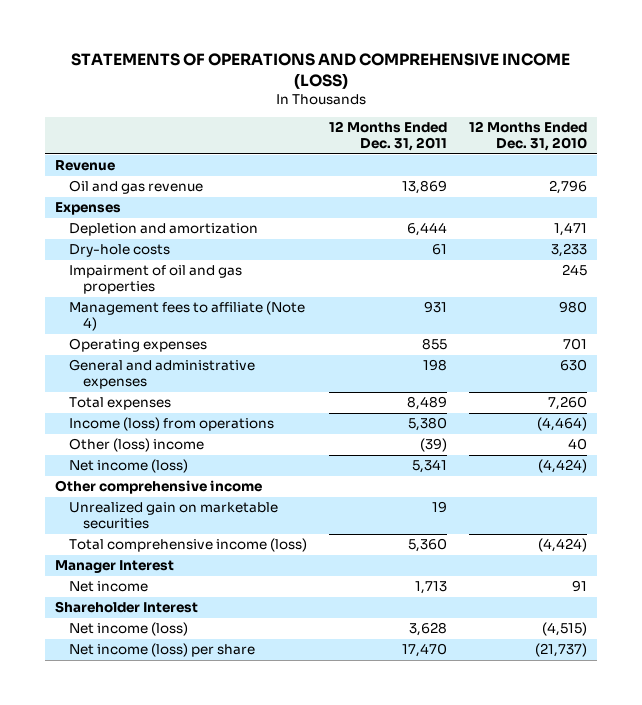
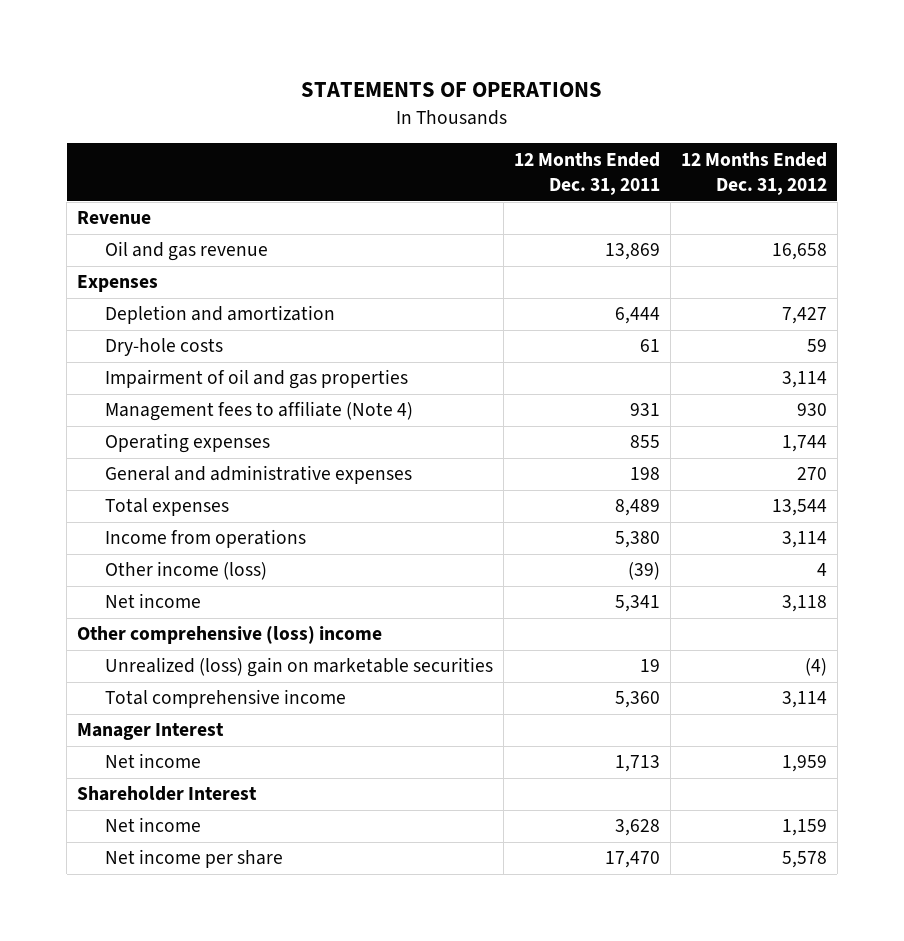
[70,53,570,89] STATEMENTS OF OPERATIONS AND COMPREHENSIVE INCOME (LOSS) -> [300,82,602,98] STATEMENTS OF OPERATIONS
[468,121,587,151] 12 Months Ended Dec. 31, 2010 -> none
none -> [680,151,827,196] 12 Months Ended Dec. 31, 2012
[69,417,275,432] Income (loss) from operations -> [104,529,306,549] Income from operations
[69,438,205,453] Other (loss) income -> [104,561,267,581] Other income (loss)
[69,459,189,474] Net income (loss) -> [104,593,201,609] Net income
[55,480,263,495] Other comprehensive income -> [77,626,383,645] Other comprehensive (loss) income
[69,502,279,529] Unrealized gain on marketable securities -> [104,657,493,678] Unrealized (loss) gain on marketable securities
[69,538,308,553] Total comprehensive income (loss) -> [104,689,346,709] Total comprehensive income
[69,622,189,637] Net income (loss) -> [104,817,201,833] Net income
[69,643,256,658] Net income (loss) per share -> [104,849,283,869] Net income per share

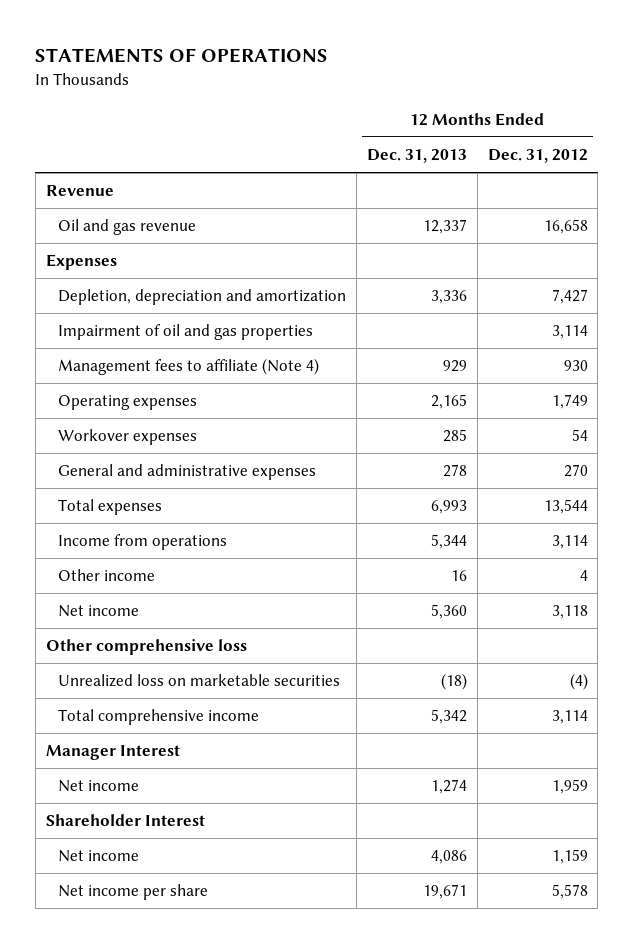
[513,151,660,196] 12 Months Ended Dec. 31, 2011 -> none
none -> [366,149,467,164] Dec. 31, 2013
[104,338,223,357] Dry-hole costs -> none
[104,305,335,325] Depletion and amortization -> [57,289,346,306] Depletion, depreciation and amortization
[781,435,827,453] 1,744 -> [551,394,588,410] 1,749
none -> [57,429,197,446] Workover expenses
[104,561,267,581] Other income (loss) -> [57,569,155,582] Other income
[77,626,383,645] Other comprehensive (loss) income -> [45,639,247,656] Other comprehensive loss
[104,657,493,678] Unrealized (loss) gain on marketable securities -> [57,674,340,688] Unrealized loss on marketable securities

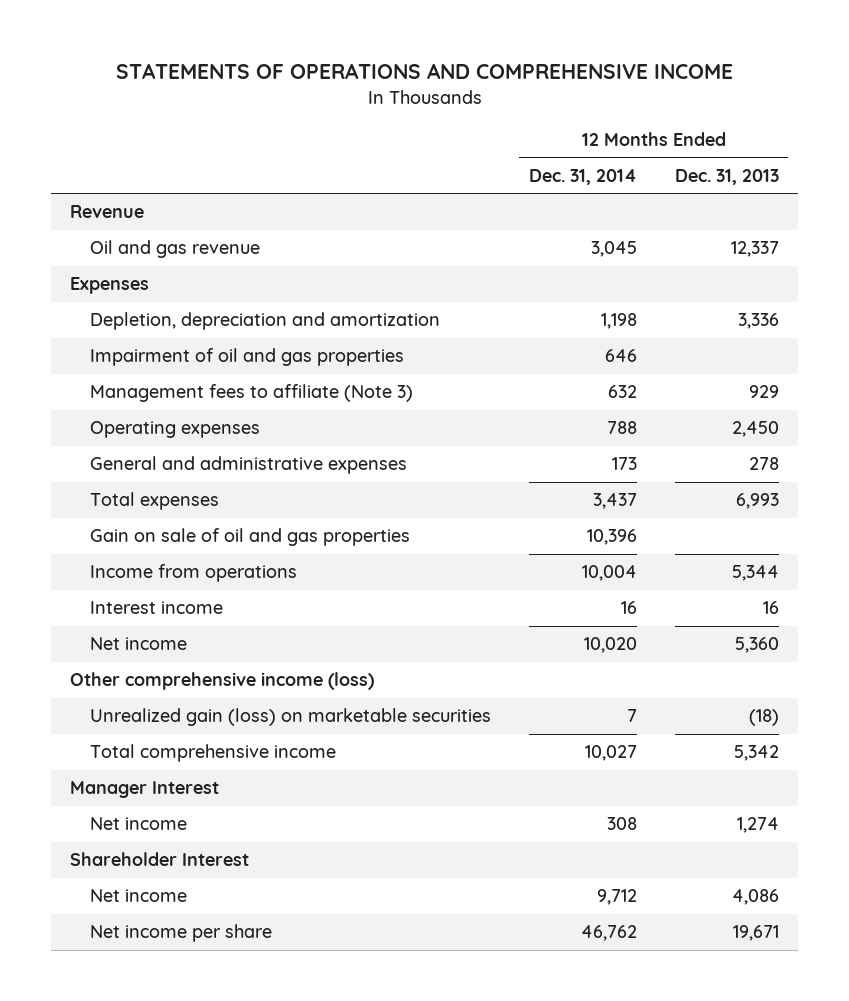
[35,47,329,63] STATEMENTS OF OPERATIONS -> [115,63,733,80] STATEMENTS OF OPERATIONS AND COMPREHENSIVE INCOME
[487,149,588,164] Dec. 31, 2012 -> none
none -> [528,168,637,185] Dec. 31, 2014
[57,429,197,446] Workover expenses -> none
[57,358,319,376] Management fees to affiliate (Note 4) -> [89,384,413,403] Management fees to affiliate (Note 3)
[430,394,467,410] 2,165 -> [731,421,779,438] 2,450
none -> [89,528,410,547] Gain on sale of oil and gas properties
[57,569,155,582] Other income -> none
none -> [89,601,223,615] Interest income
[45,639,247,656] Other comprehensive loss -> [70,672,375,691] Other comprehensive income (loss)
[57,674,340,688] Unrealized loss on marketable securities -> [89,708,491,727] Unrealized gain (loss) on marketable securities

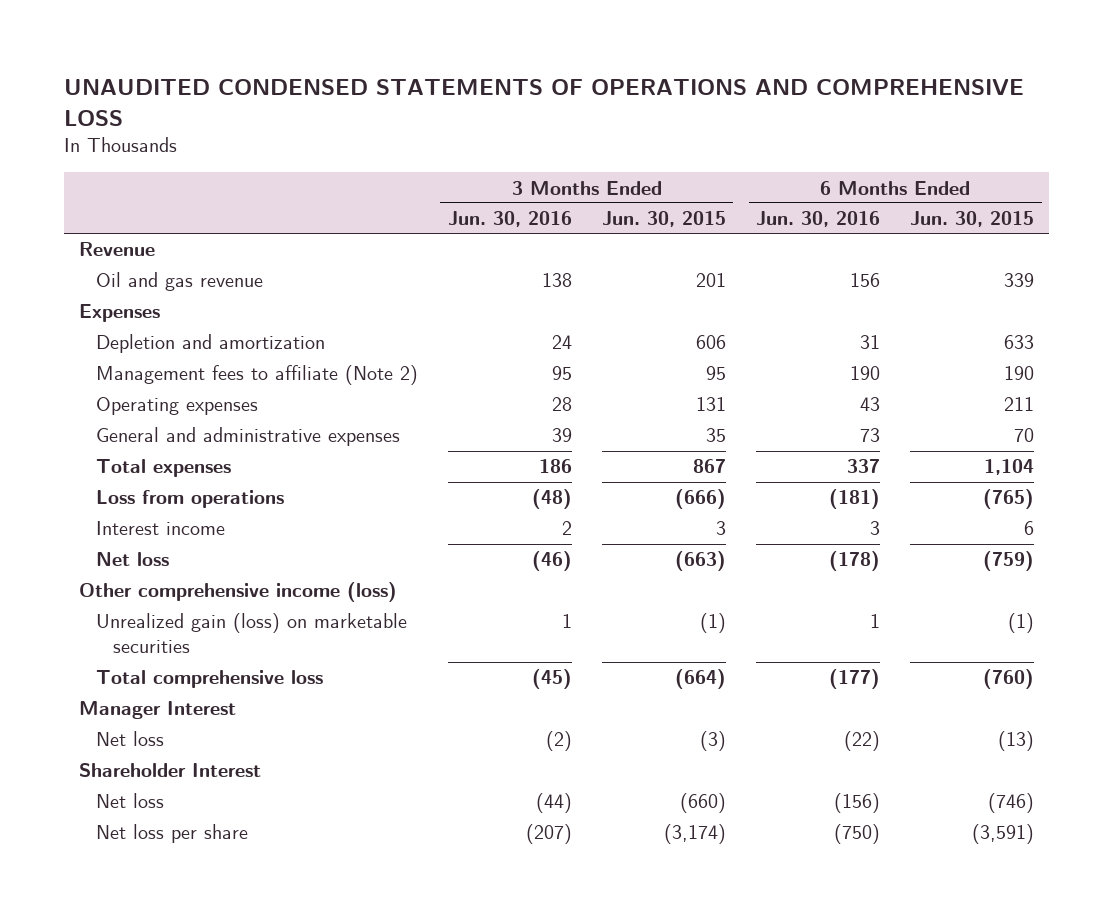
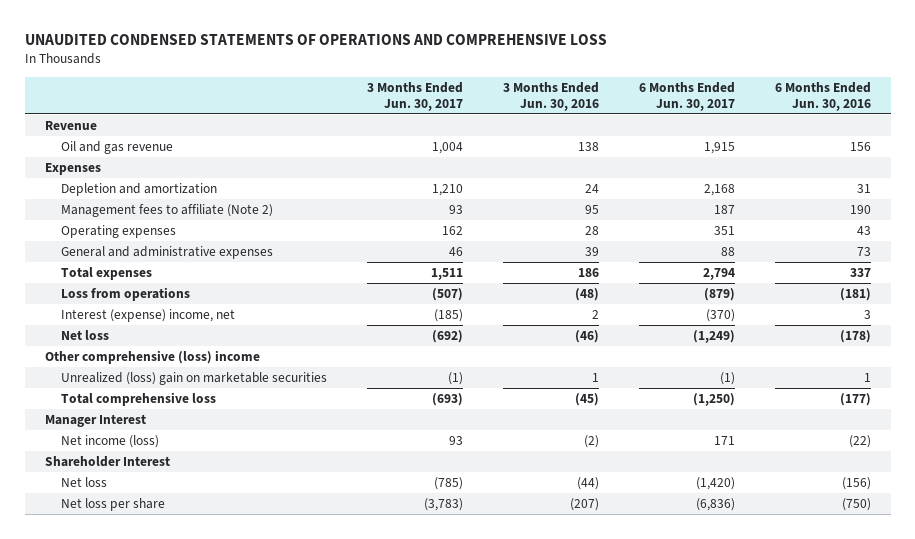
[601,211,726,228] Jun. 30, 2015 -> none
[910,211,1035,228] Jun. 30, 2015 -> none
none -> [366,81,463,111] 3 Months Ended Jun. 30, 2017
none -> [638,81,735,111] 6 Months Ended Jun. 30, 2017
[95,521,225,536] Interest income -> [60,308,235,322] Interest (expense) income, net
[78,582,397,603] Other comprehensive income (loss) -> [44,349,260,364] Other comprehensive (loss) income
[95,613,407,654] Unrealized gain (loss) on marketable securities -> [60,371,327,385] Unrealized (loss) gain on marketable securities
[95,731,164,747] Net loss -> [60,434,159,448] Net income (loss)

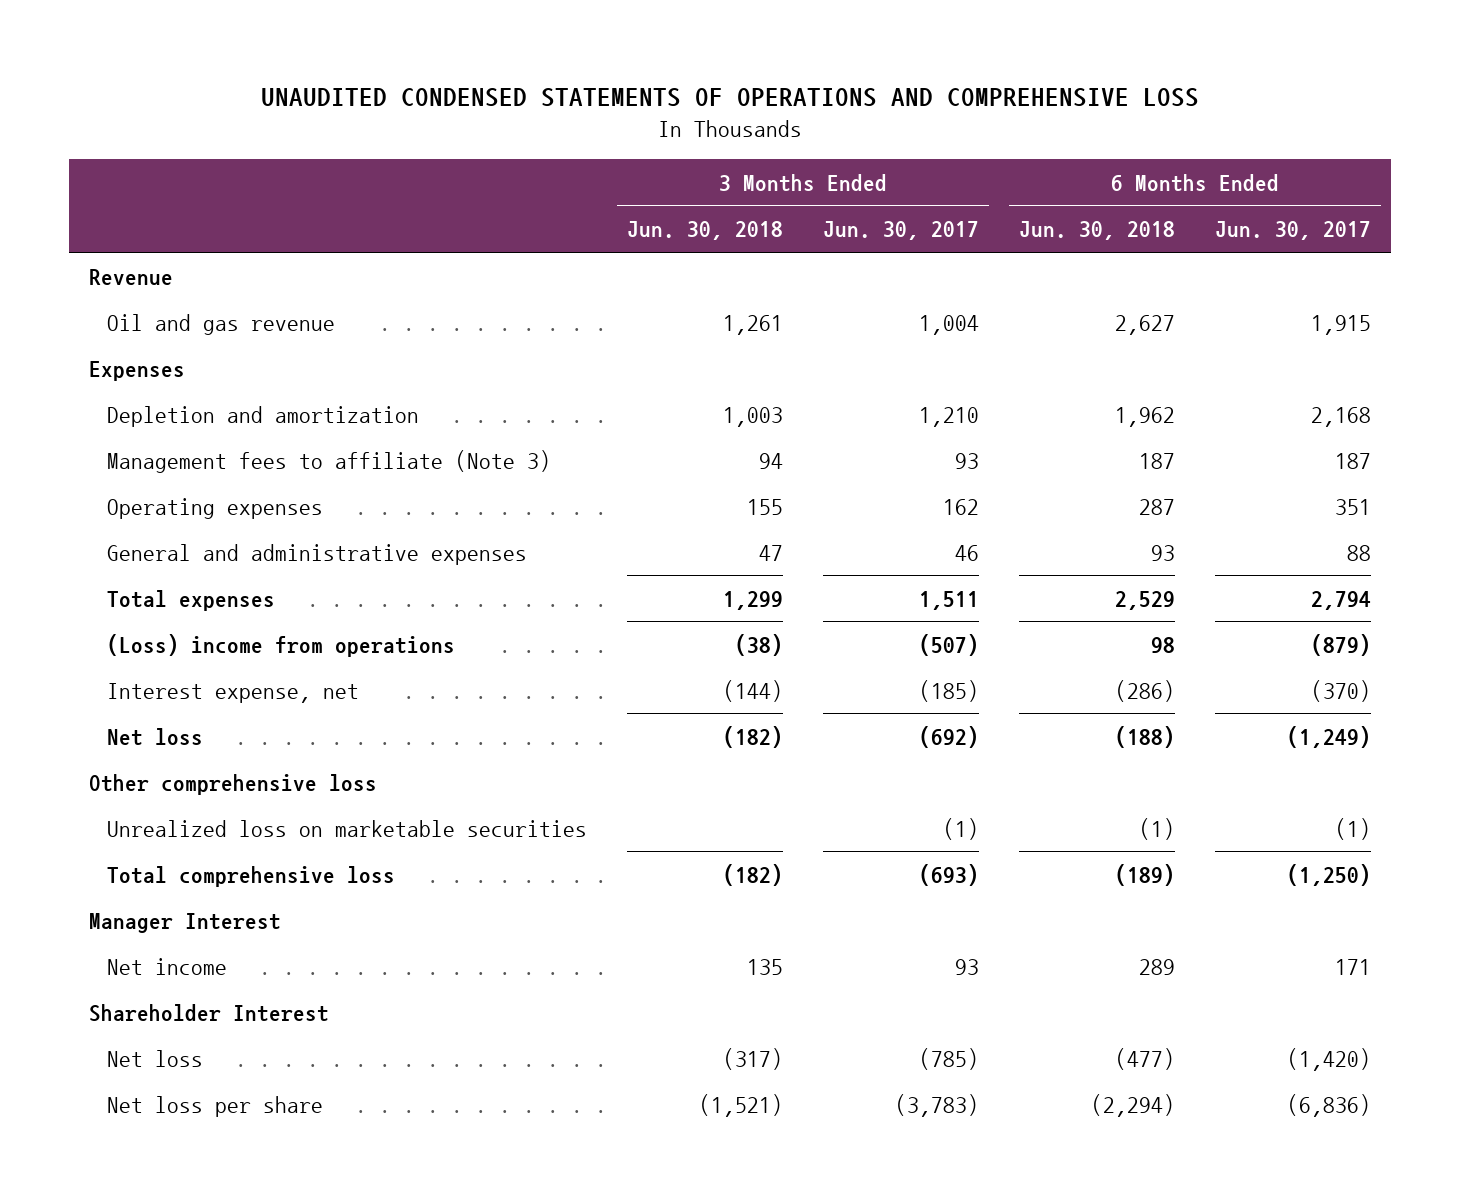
[502,81,599,111] 3 Months Ended Jun. 30, 2016 -> none
[774,81,871,111] 6 Months Ended Jun. 30, 2016 -> none
none -> [626,221,783,241] Jun. 30, 2018
none -> [1018,221,1175,241] Jun. 30, 2018
[60,203,273,217] Management fees to affiliate (Note 2) -> [106,449,551,473] Management fees to affiliate (Note 3)
[60,286,190,301] Loss from operations -> [106,633,455,657] (Loss) income from operations
[60,308,235,322] Interest (expense) income, net -> [106,682,359,703] Interest expense, net
[44,349,260,364] Other comprehensive (loss) income -> [89,773,378,795] Other comprehensive loss
[60,371,327,385] Unrealized (loss) gain on marketable securities -> [106,819,587,837] Unrealized loss on marketable securities
[60,434,159,448] Net income (loss) -> [106,957,227,975] Net income

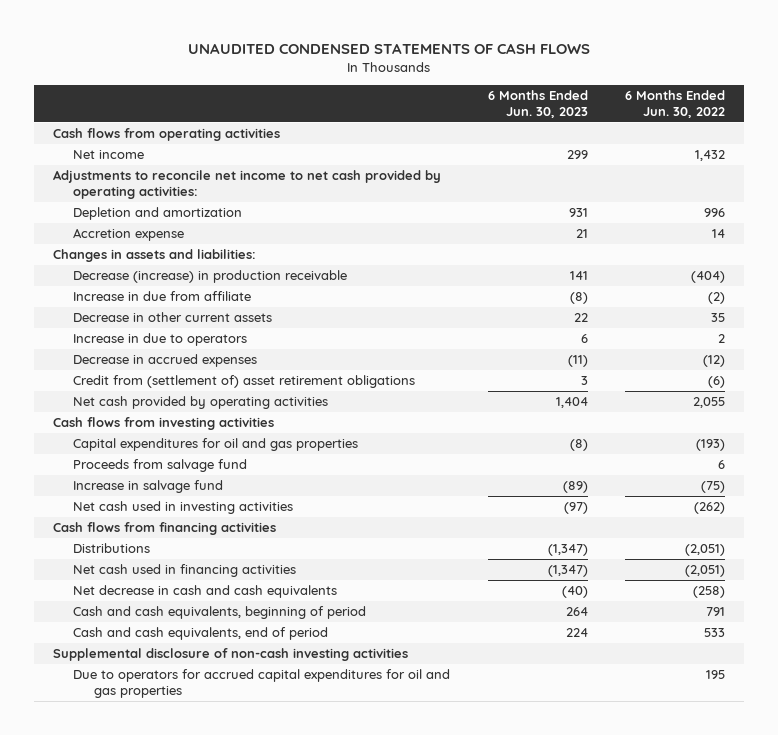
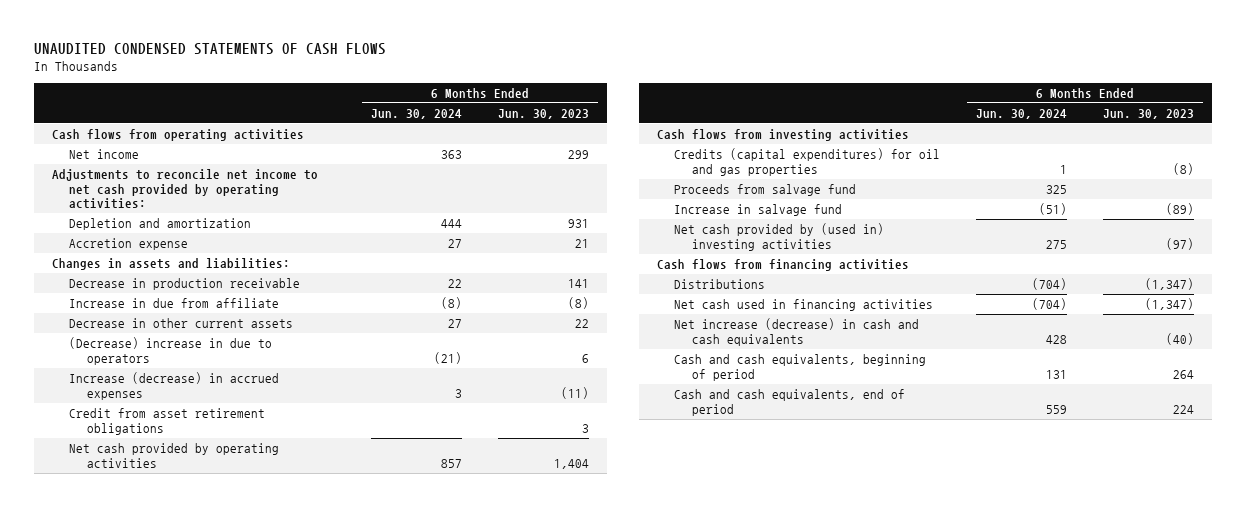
[625,90,726,118] 6 Months Ended Jun. 30, 2022 -> none
none -> [371,108,463,119] Jun. 30, 2024
[73,270,348,284] Decrease (increase) in production receivable -> [69,278,301,291] Decrease in production receivable
[73,333,248,347] Increase in due to operators -> [69,337,273,365] (Decrease) increase in due to operators
[73,354,258,368] Decrease in accrued expenses -> [69,372,280,400] Increase (decrease) in accrued expenses
[73,375,416,389] Credit from (settlement of) asset retirement obligations -> [69,408,266,435] Credit from asset retirement obligations
[73,438,359,452] Capital expenditures for oil and gas properties -> [674,148,941,176] Credits (capital expenditures) for oil and gas properties
[73,501,294,515] Net cash used in investing activities -> [674,223,885,251] Net cash provided by (used in) investing activities
[73,585,338,599] Net decrease in cash and cash equivalents -> [674,318,920,346] Net increase (decrease) in cash and cash equivalents
[52,648,408,662] Supplemental disclosure of non-cash investing activities -> none
[73,669,451,699] Due to operators for accrued capital expenditures for oil and gas properties -> none

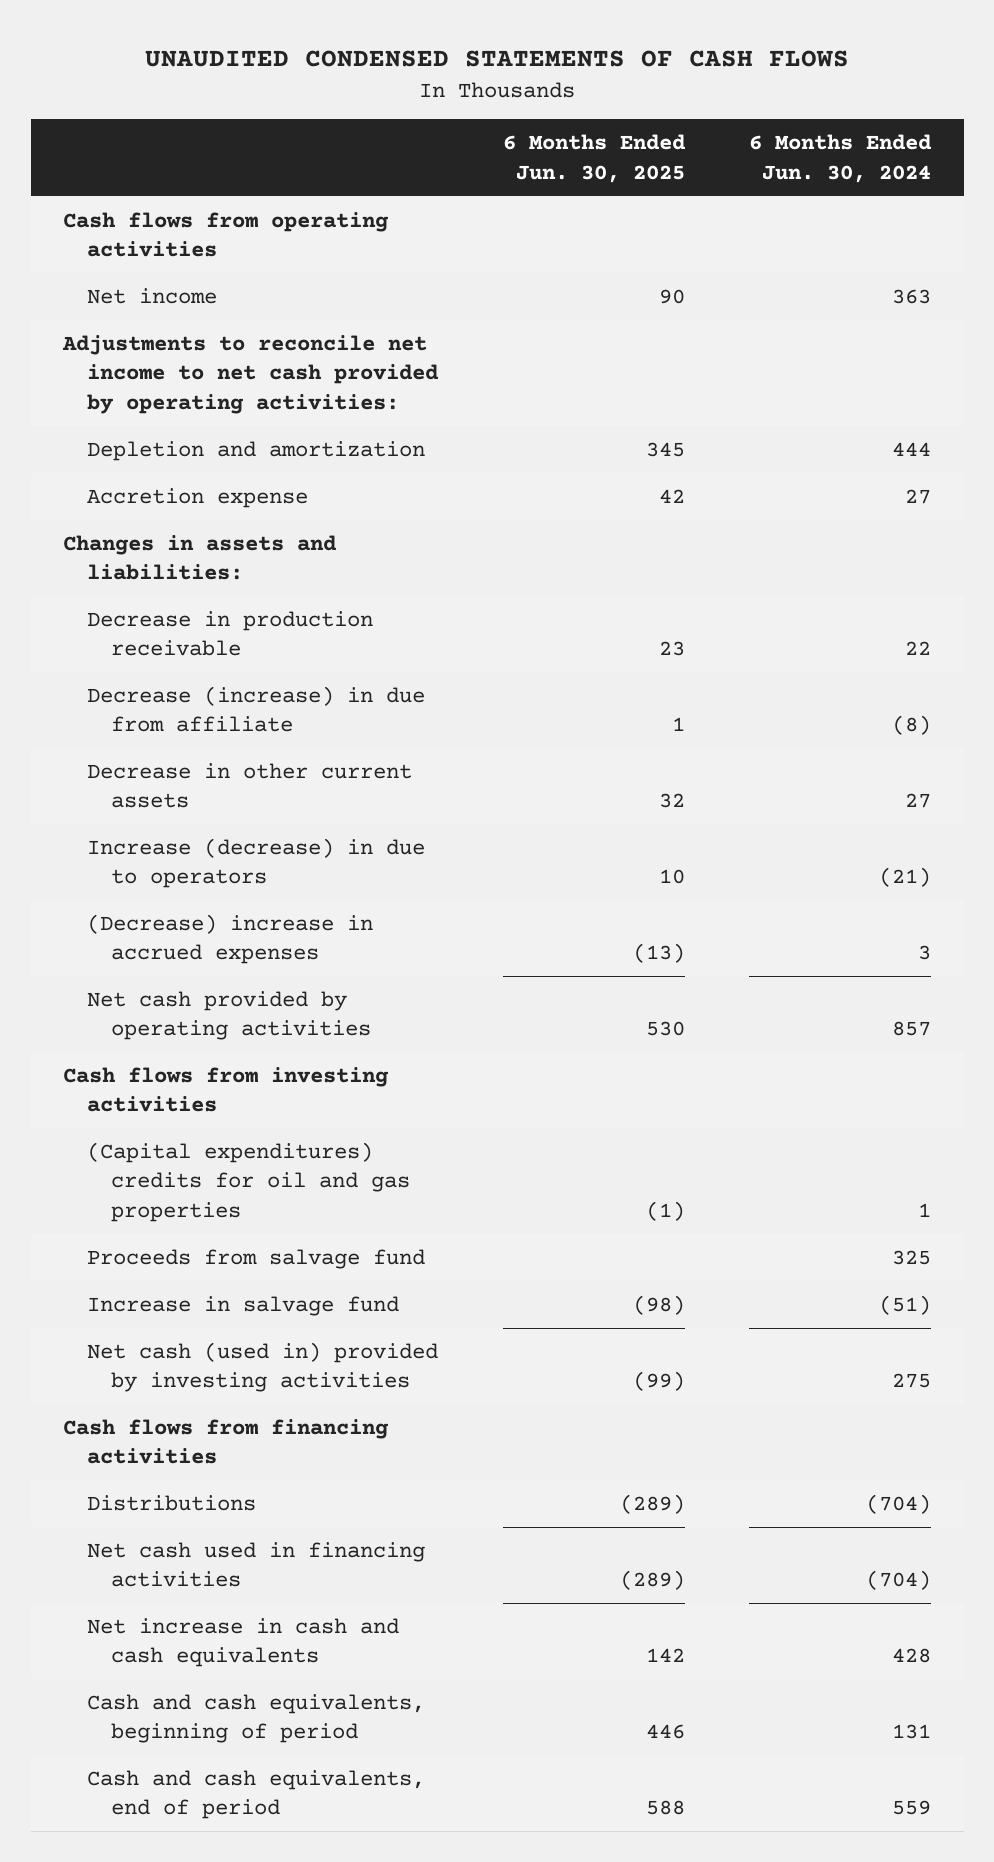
[498,108,590,119] Jun. 30, 2023 -> none
none -> [502,134,686,183] 6 Months Ended Jun. 30, 2025
[69,298,280,309] Increase in due from affiliate -> [87,686,426,733] Decrease (increase) in due from affiliate
[69,408,266,435] Credit from asset retirement obligations -> none
[69,337,273,365] (Decrease) increase in due to operators -> [87,838,426,889] Increase (decrease) in due to operators
[69,372,280,400] Increase (decrease) in accrued expenses -> [87,914,374,965] (Decrease) increase in accrued expenses
[674,148,941,176] Credits (capital expenditures) for oil and gas properties -> [87,1142,411,1222] (Capital expenditures) credits for oil and gas properties
[674,223,885,251] Net cash provided by (used in) investing activities -> [87,1342,439,1393] Net cash (used in) provided by investing activities
[674,318,920,346] Net increase (decrease) in cash and cash equivalents -> [87,1618,400,1668] Net increase in cash and cash equivalents

